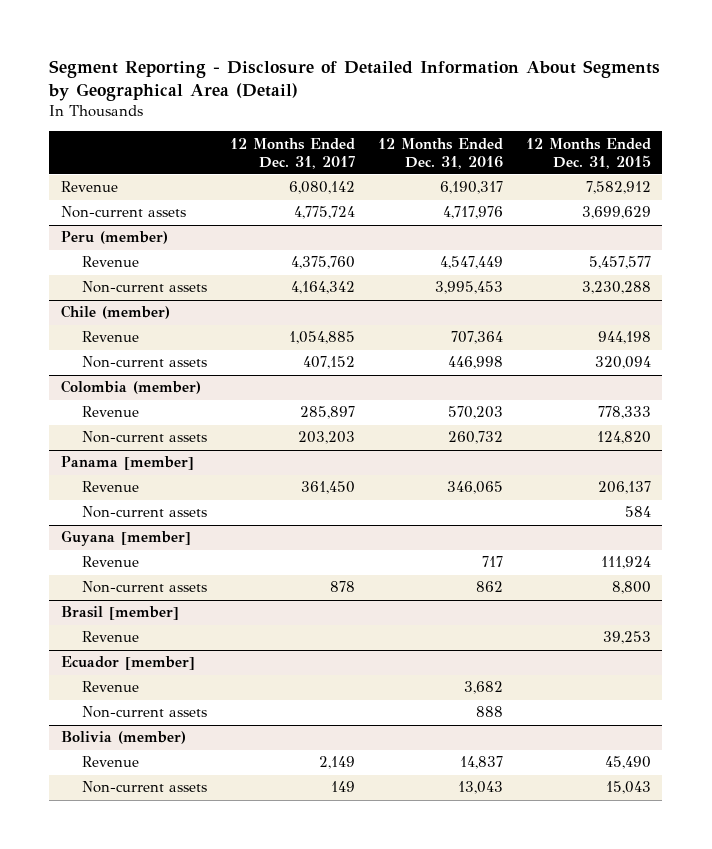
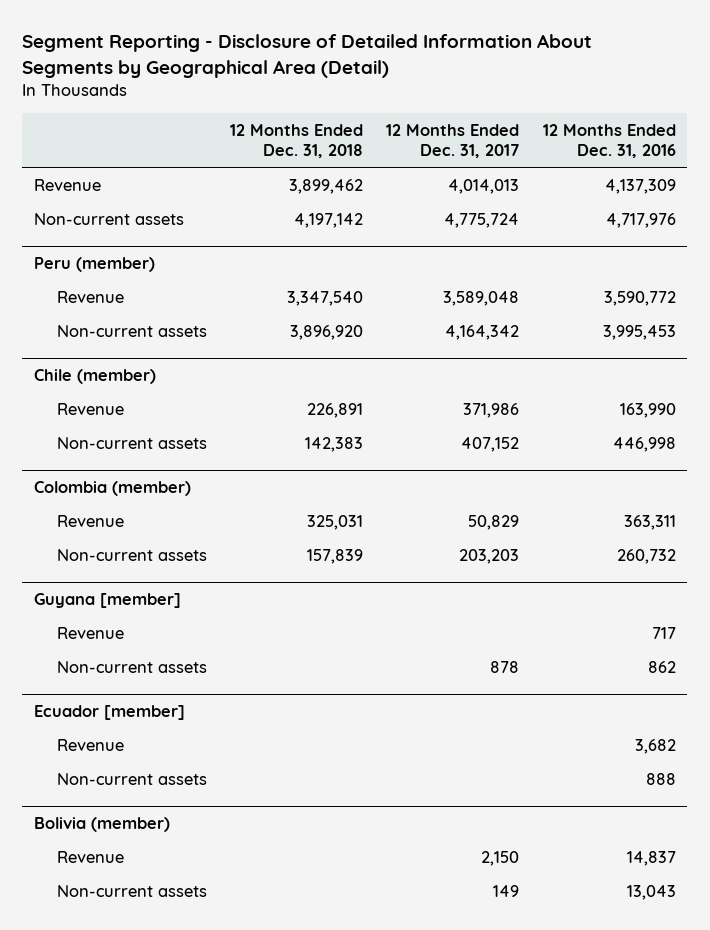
[525,137,651,169] 12 Months Ended Dec. 31, 2015 -> none
none -> [230,123,364,159] 12 Months Ended Dec. 31, 2018
[288,181,355,195] 6,080,142 -> [448,178,520,194] 4,014,013
[439,181,503,195] 6,190,317 -> [604,178,676,194] 4,137,309
[290,256,355,270] 4,375,760 -> [443,290,520,306] 3,589,048
[439,256,503,270] 4,547,449 -> [603,290,676,306] 3,590,772
[288,331,355,345] 1,054,885 -> [463,402,520,418] 371,986
[450,331,503,345] 707,364 -> [619,402,676,418] 163,990
[299,406,355,420] 285,897 -> [468,514,520,530] 50,829
[447,406,503,420] 570,203 -> [623,514,676,530] 363,311
[60,456,194,471] Panama [member] -> none
[82,481,140,493] Revenue -> none
[82,506,208,519] Non-current assets -> none
[60,606,179,621] Brasil [member] -> none
[82,631,140,643] Revenue -> none
[318,756,355,770] 2,149 -> [481,850,520,866] 2,150

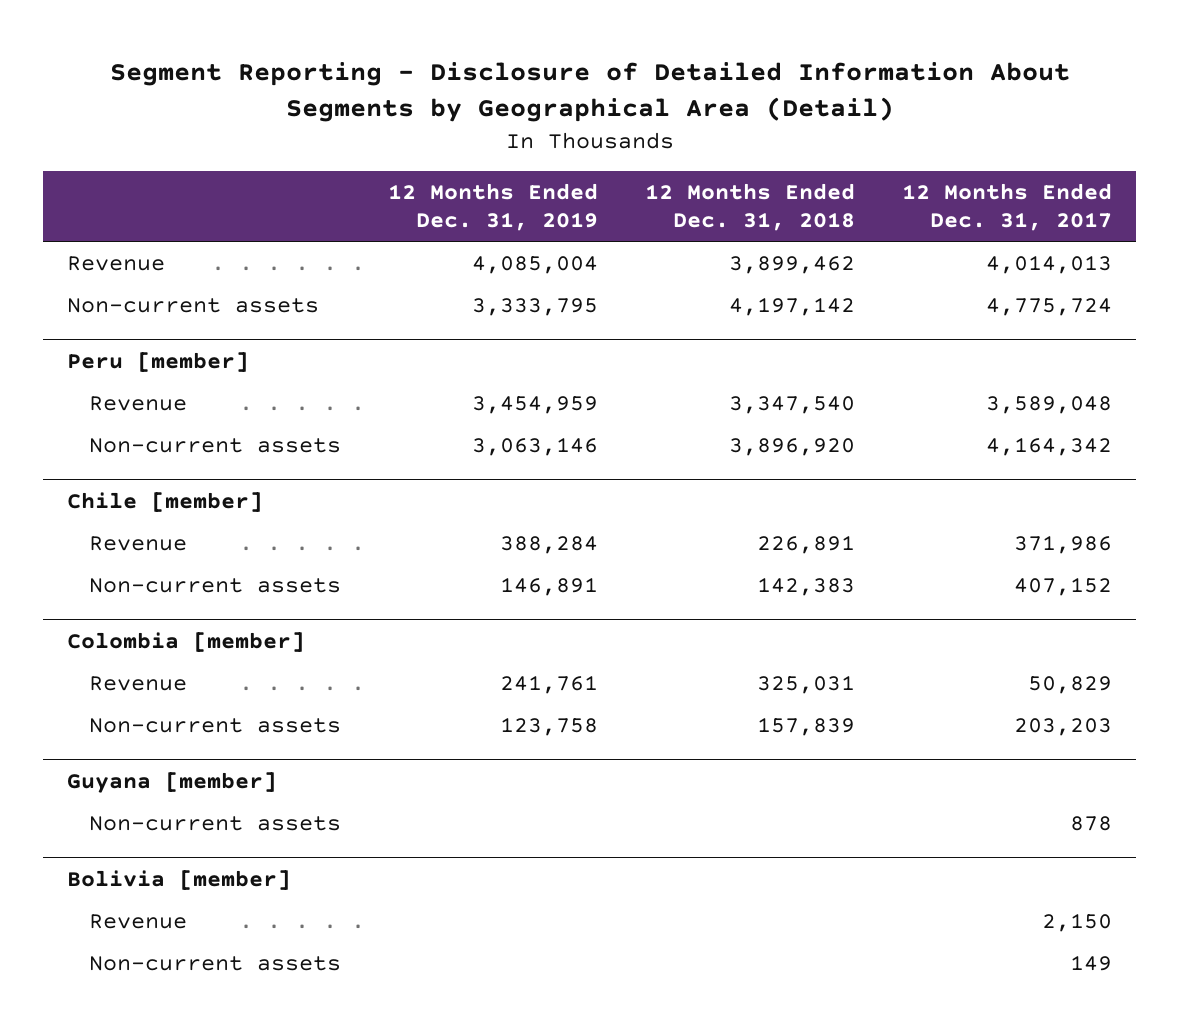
[542,123,676,159] 12 Months Ended Dec. 31, 2016 -> none
none -> [388,183,599,231] 12 Months Ended Dec. 31, 2019
[34,257,156,273] Peru (member) -> [66,351,249,372] Peru [member]
[34,369,157,385] Chile (member) -> [66,491,263,512] Chile [member]
[34,481,192,497] Colombia (member) -> [66,631,305,652] Colombia [member]
[56,626,124,639] Revenue -> none
[34,705,186,721] Ecuador [member] -> none
[56,738,124,751] Revenue -> none
[56,772,207,785] Non-current assets -> none
[34,817,171,833] Bolivia (member) -> [66,869,291,890] Bolivia [member]

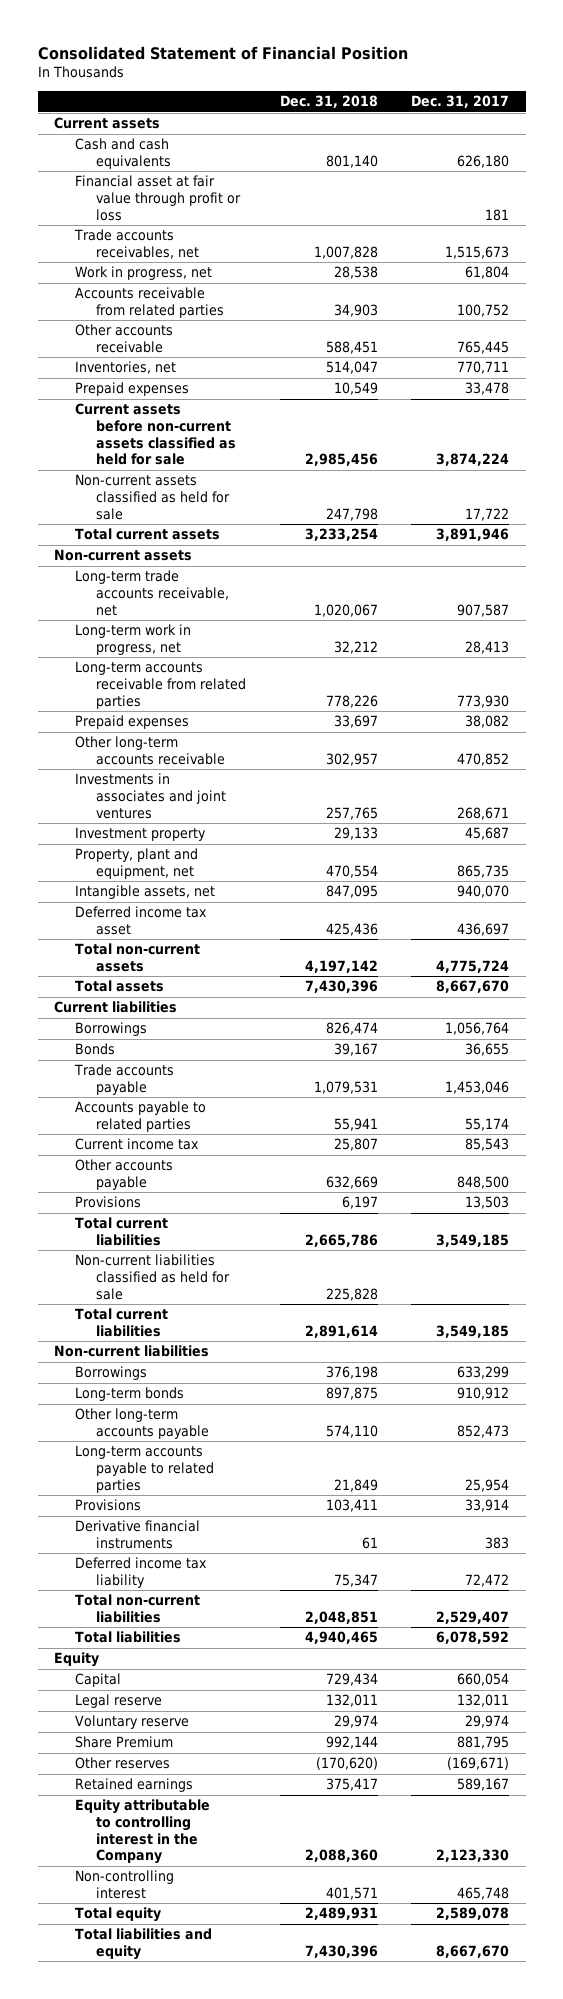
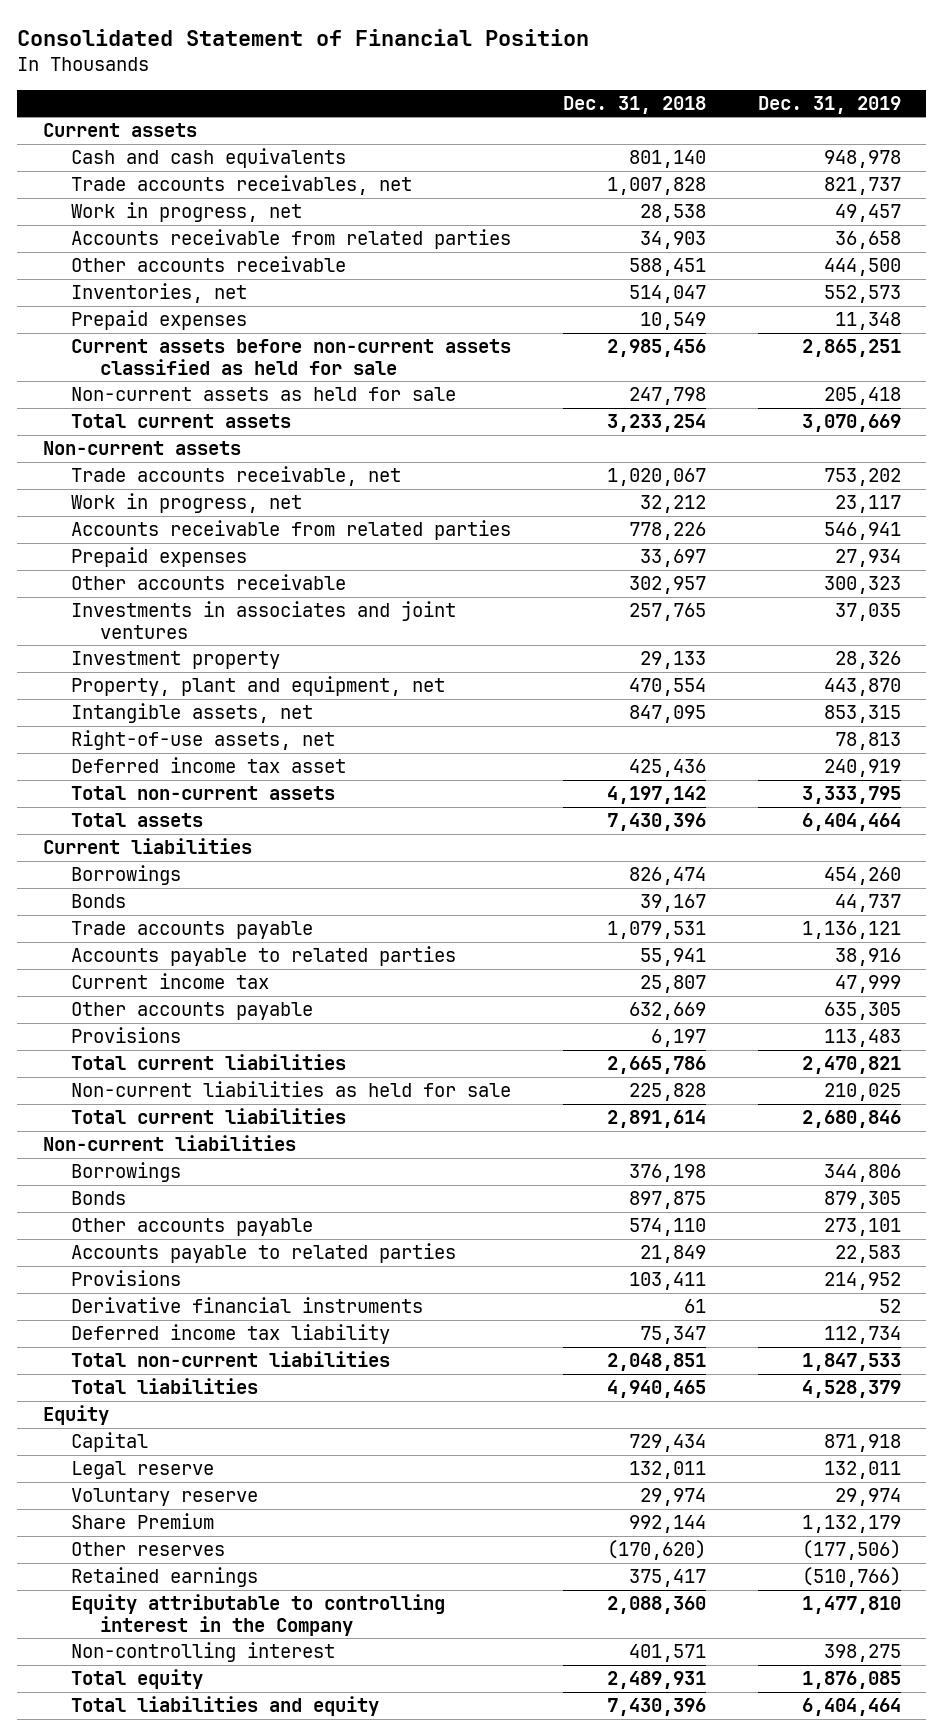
[410,95,509,109] Dec. 31, 2017 -> none
none -> [757,95,901,114] Dec. 31, 2019
[75,175,242,221] Financial asset at fair value through profit or loss -> none
[75,474,231,520] Non-current assets classified as held for sale -> [71,387,457,402] Non-current assets as held for sale
[75,570,230,616] Long-term trade accounts receivable, net -> [71,466,402,487] Trade accounts receivable, net
[75,624,192,655] Long-term work in progress, net -> [71,493,303,514] Work in progress, net
[75,661,247,709] Long-term accounts receivable from related parties -> [71,520,512,541] Accounts receivable from related parties
[75,736,226,765] Other long-term accounts receivable -> [71,574,347,591] Other accounts receivable
none -> [71,730,336,751] Right-of-use assets, net
[75,1254,231,1300] Non-current liabilities classified as held for sale -> [71,1081,512,1098] Non-current liabilities as held for sale
[75,1387,185,1402] Long-term bonds -> [71,1191,127,1206] Bonds
[75,1408,210,1439] Other long-term accounts payable -> [71,1218,314,1237] Other accounts payable
[75,1445,215,1493] Long-term accounts payable to related parties -> [71,1243,457,1264] Accounts payable to related parties

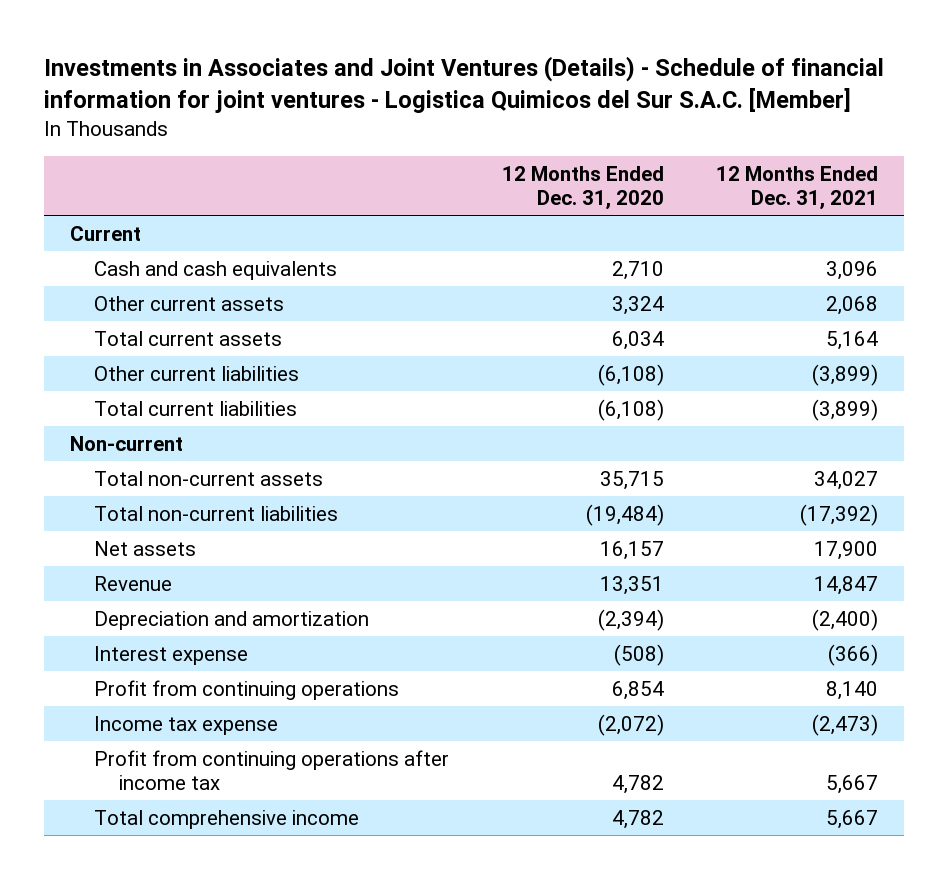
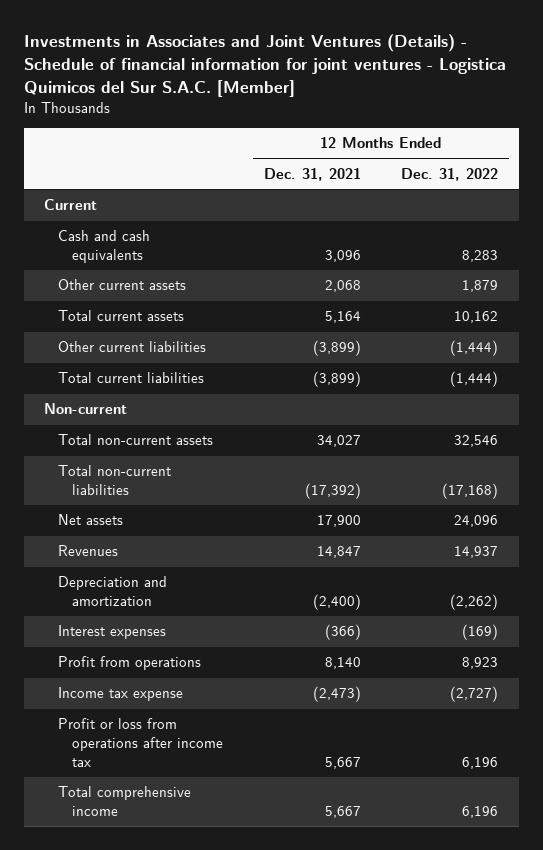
[501,166,664,211] 12 Months Ended Dec. 31, 2020 -> none
none -> [401,167,499,181] Dec. 31, 2022
[94,575,173,591] Revenue -> [58,545,119,557] Revenues
[94,645,249,665] Interest expense -> [58,625,167,640] Interest expenses
[94,679,400,700] Profit from continuing operations -> [58,656,202,671] Profit from operations
[94,749,450,790] Profit from continuing operations after income tax -> [58,718,223,768] Profit or loss from operations after income tax

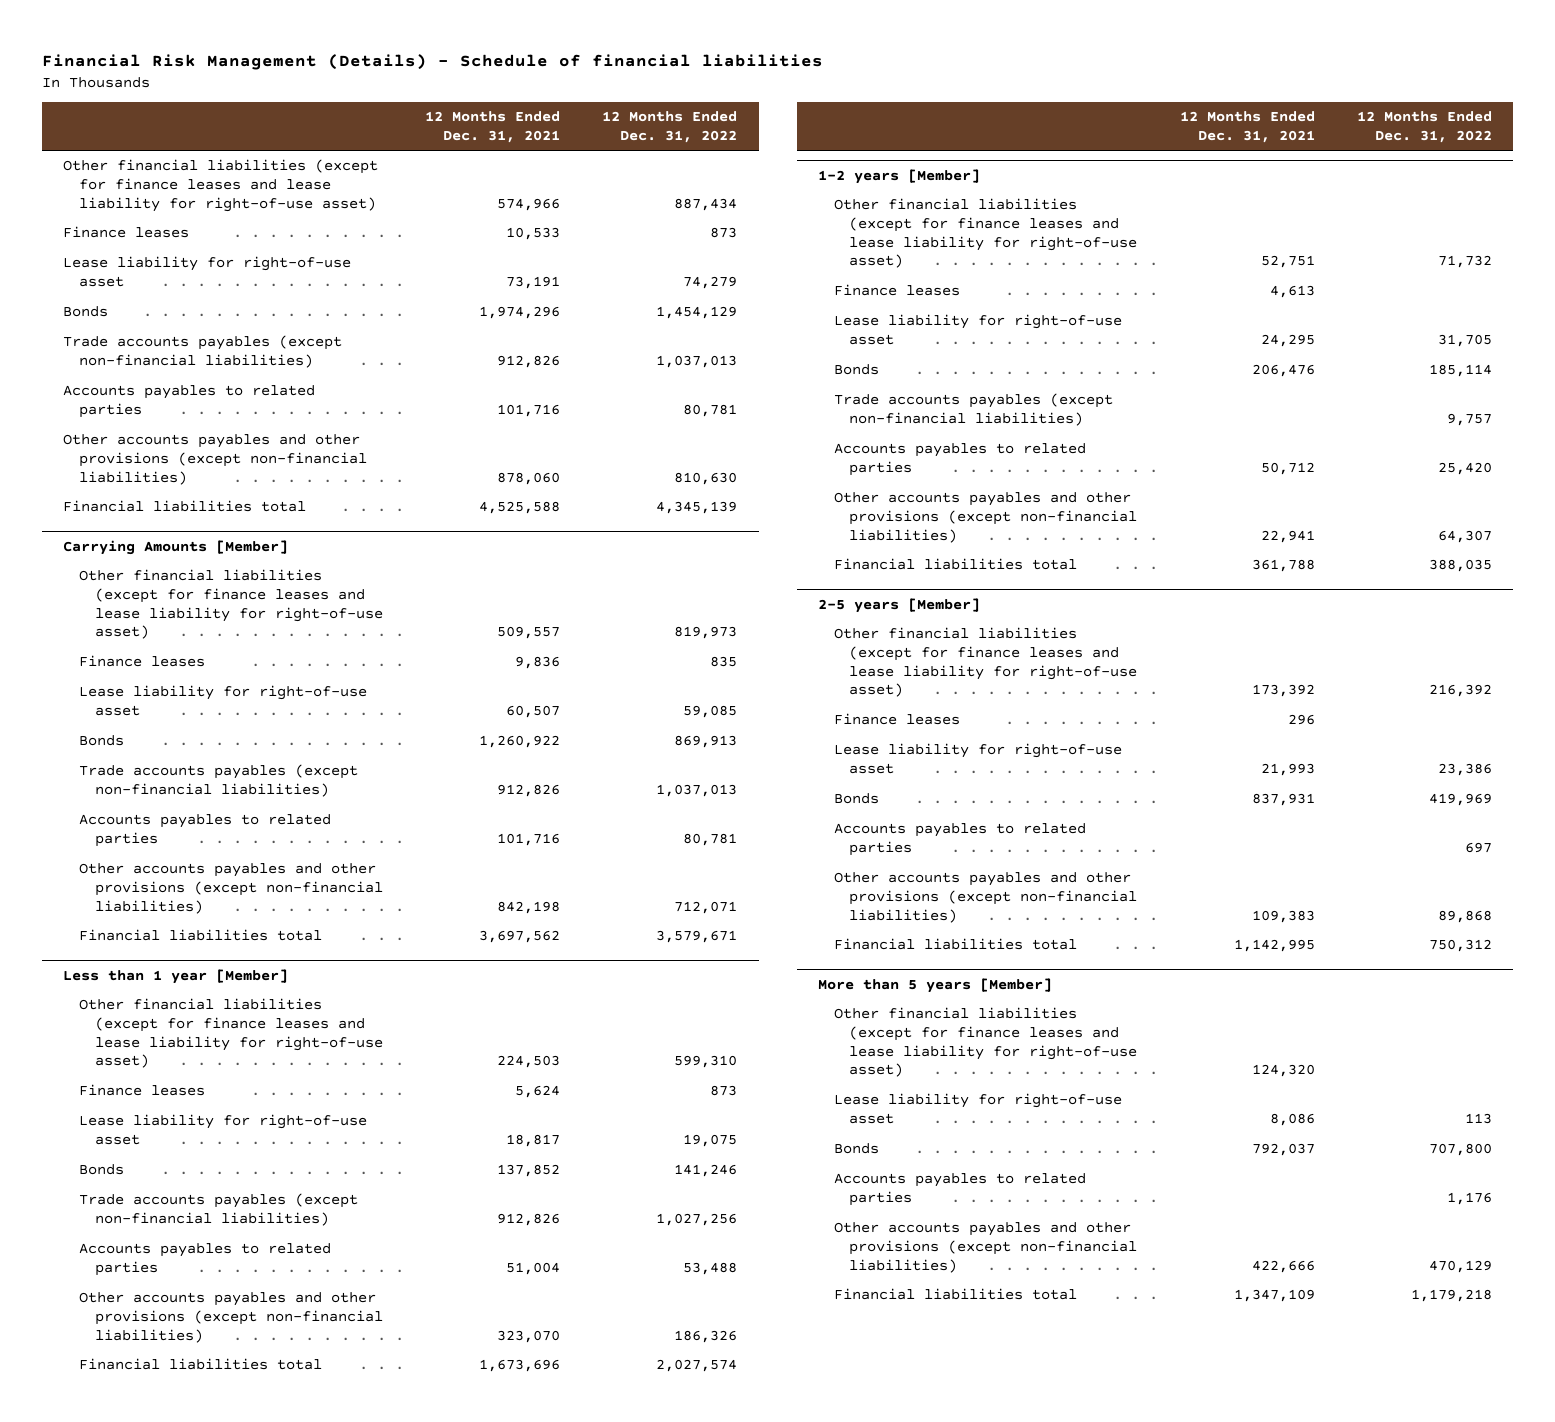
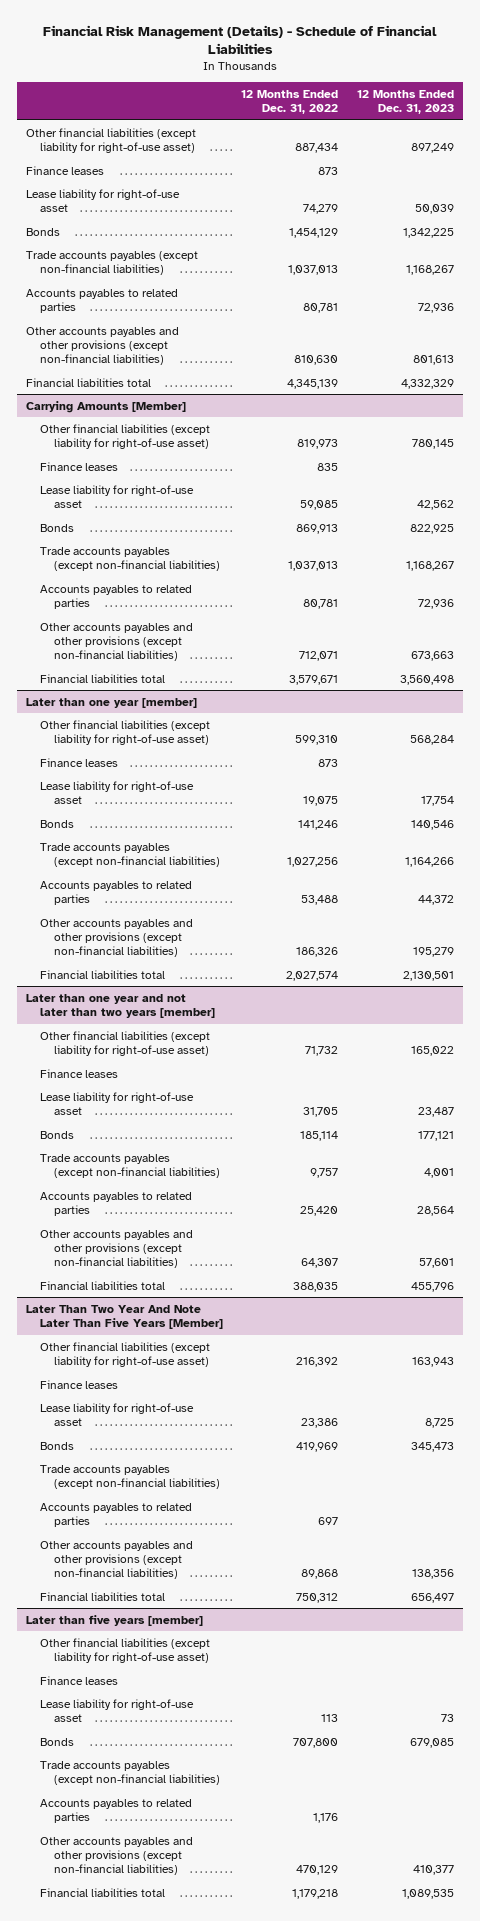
[42,53,824,70] Financial Risk Management (Details) - Schedule of financial liabilities -> [43,24,438,55] Financial Risk Management (Details) - Schedule of Financial Liabilities
[425,111,561,143] 12 Months Ended Dec. 31, 2021 -> none
none -> [356,89,454,115] 12 Months Ended Dec. 31, 2023
[63,159,379,212] Other financial liabilities (except for finance leases and lease liability for right-of-use asset) -> [26,127,197,154] Other financial liabilities (except liability for right-of-use asset)
[79,569,383,640] Other financial liabilities (except for finance leases and lease liability for right-of-use asset) -> [39,423,210,450] Other financial liabilities (except liability for right-of-use asset)
[63,968,289,984] Less than 1 year [Member] -> [26,697,198,708] Later than one year [member]
[79,998,383,1069] Other financial liabilities (except for finance leases and lease liability for right-of-use asset) -> [39,719,210,746] Other financial liabilities (except liability for right-of-use asset)
[817,168,980,184] 1-2 years [Member] -> [26,993,215,1019] Later than one year and not later than two years [member]
[833,198,1138,269] Other financial liabilities (except for finance leases and lease liability for right-of-use asset) -> [39,1030,210,1057] Other financial liabilities (except liability for right-of-use asset)
[817,597,980,613] 2-5 years [Member] -> [26,1304,223,1330] Later Than Two Year And Note Later Than Five Years [Member]
[833,627,1138,698] Other financial liabilities (except for finance leases and lease liability for right-of-use asset) -> [39,1341,210,1368] Other financial liabilities (except liability for right-of-use asset)
none -> [39,1464,220,1490] Trade accounts payables (except non-financial liabilities)
[817,977,1052,993] More than 5 years [Member] -> [26,1614,204,1626] Later than five years [member]
[833,1007,1138,1078] Other financial liabilities (except for finance leases and lease liability for right-of-use asset) -> [39,1637,210,1664] Other financial liabilities (except liability for right-of-use asset)
none -> [39,1675,118,1685] Finance leases
none -> [39,1760,220,1786] Trade accounts payables (except non-financial liabilities)

